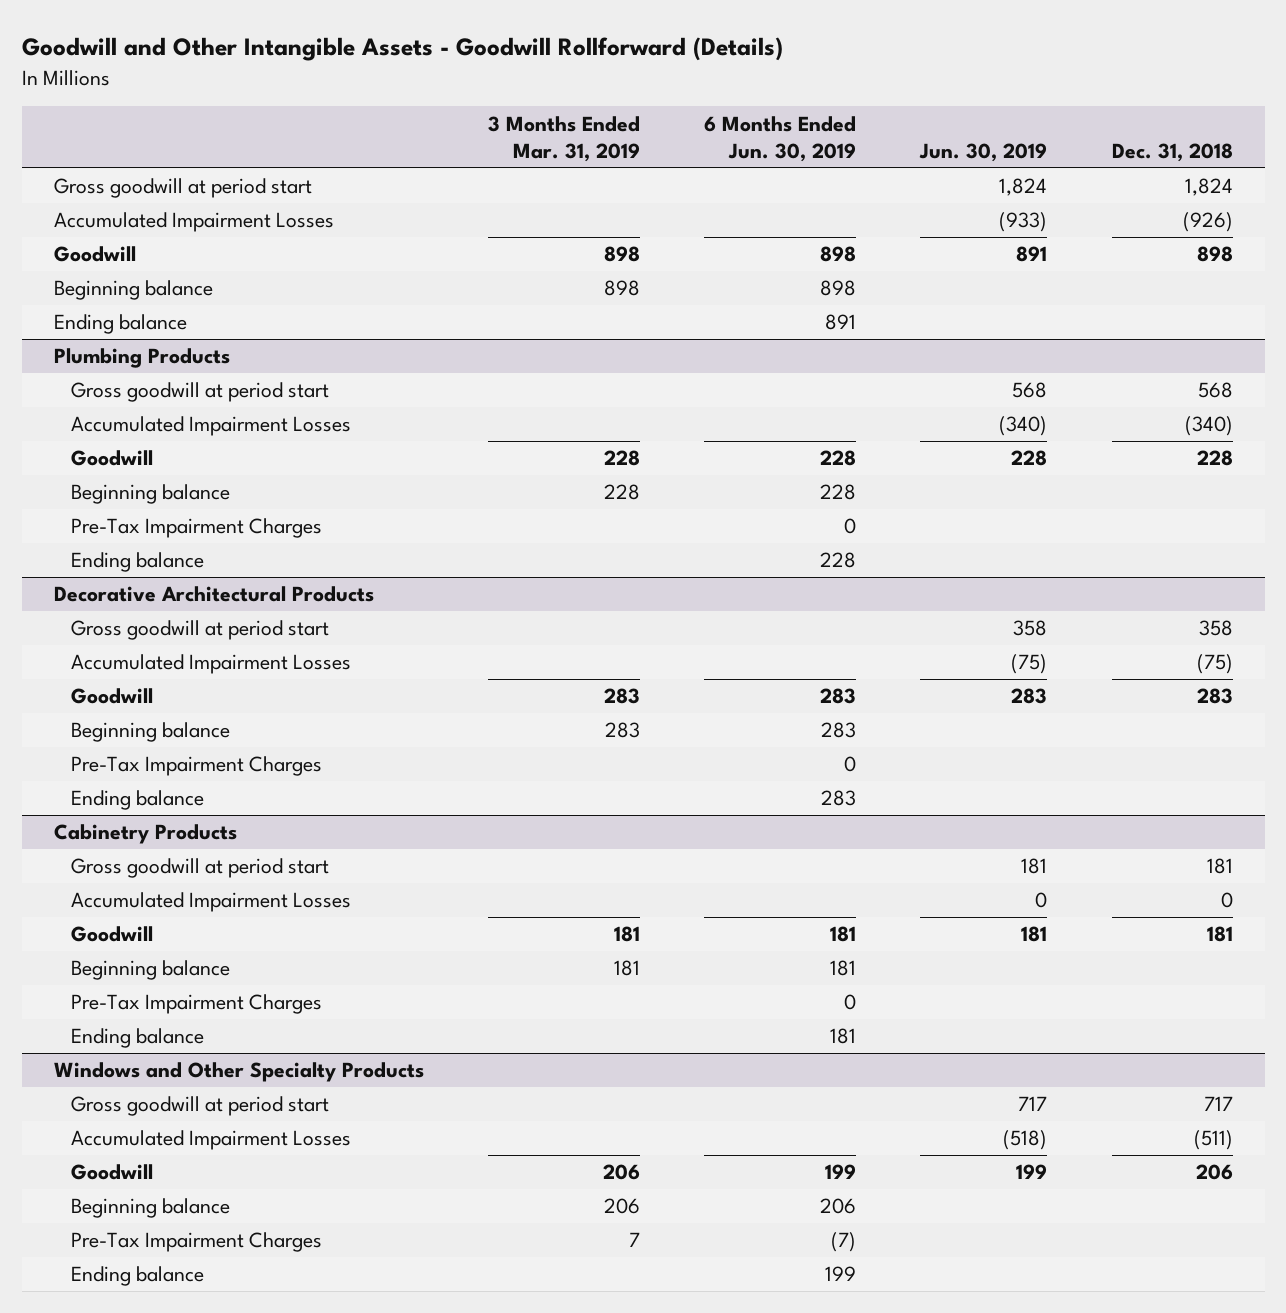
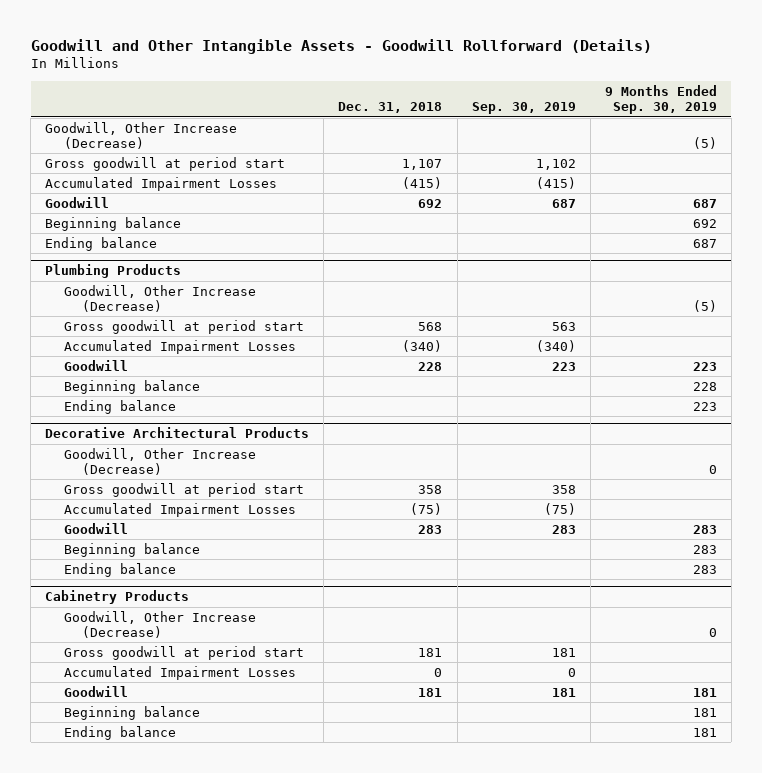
[487,115,640,162] 3 Months Ended Mar. 31, 2019 -> none
[704,115,857,162] 6 Months Ended Jun. 30, 2019 -> none
[919,142,1048,162] Jun. 30, 2019 -> none
none -> [471,102,576,115] Sep. 30, 2019
none -> [604,85,717,115] 9 Months Ended Sep. 30, 2019
none -> [45,121,238,149] Goodwill, Other Increase (Decrease)
[1184,178,1233,197] 1,824 -> [402,158,443,170] 1,107
[1182,212,1233,233] (926) -> [402,176,443,189] (415)
[1196,246,1233,263] 898 -> [418,198,443,208] 692
none -> [63,284,256,312] Goodwill, Other Increase (Decrease)
[70,518,322,539] Pre-Tax Impairment Charges -> none
none -> [63,447,256,475] Goodwill, Other Increase (Decrease)
[70,756,322,777] Pre-Tax Impairment Charges -> none
none -> [63,610,256,638] Goodwill, Other Increase (Decrease)
[70,994,322,1015] Pre-Tax Impairment Charges -> none
[53,1062,424,1083] Windows and Other Specialty Products -> none
[70,1096,329,1117] Gross goodwill at period start -> none
[70,1130,351,1151] Accumulated Impairment Losses -> none
[70,1164,153,1181] Goodwill -> none
[70,1198,230,1219] Beginning balance -> none
[70,1232,322,1253] Pre-Tax Impairment Charges -> none
[70,1266,204,1287] Ending balance -> none

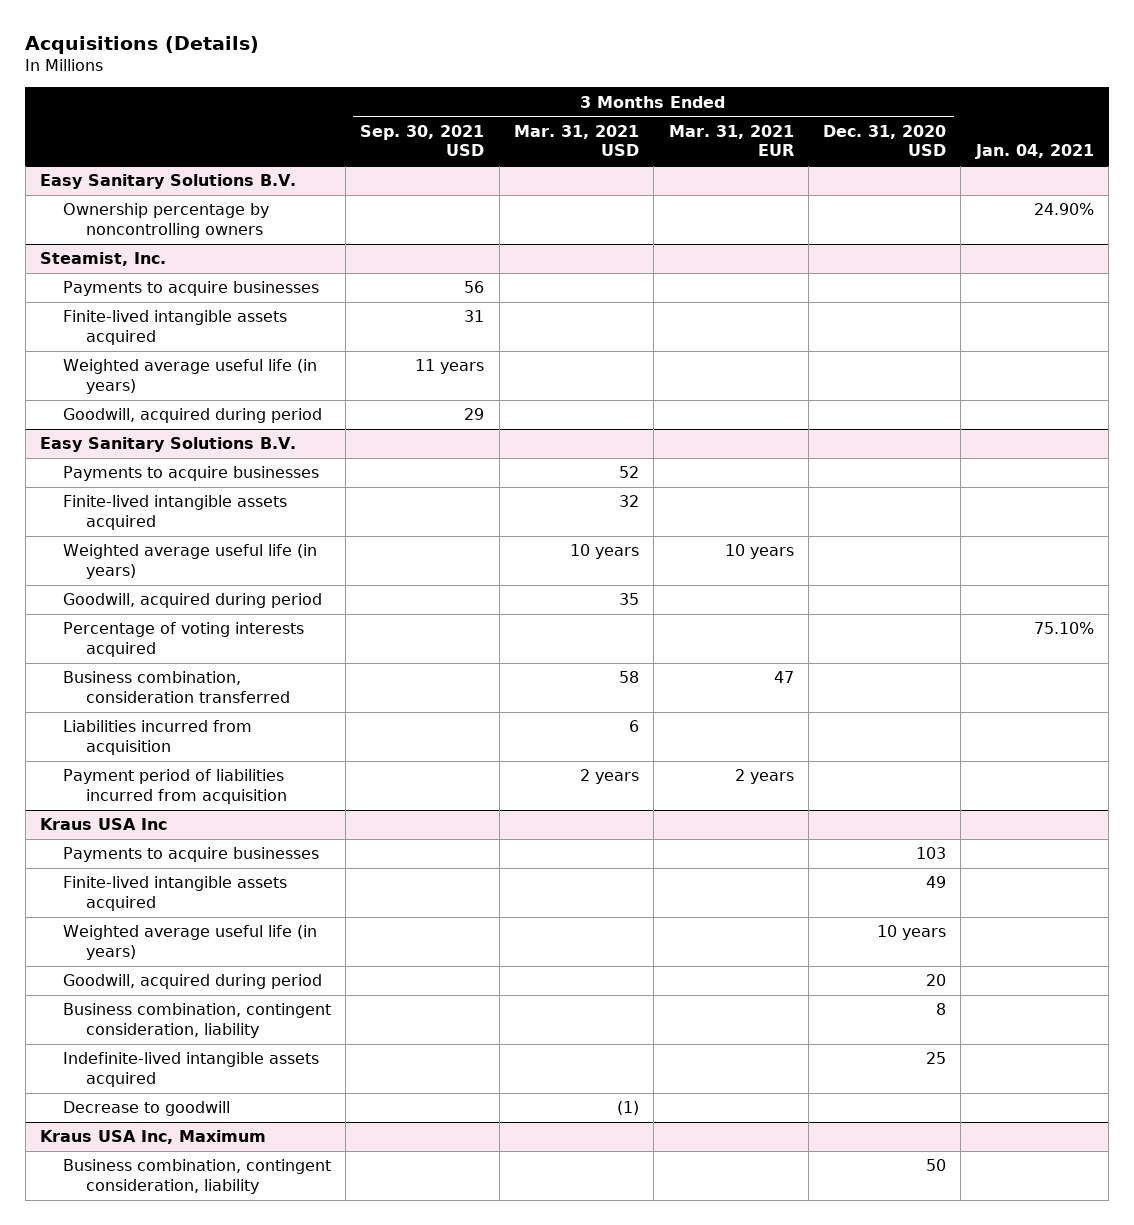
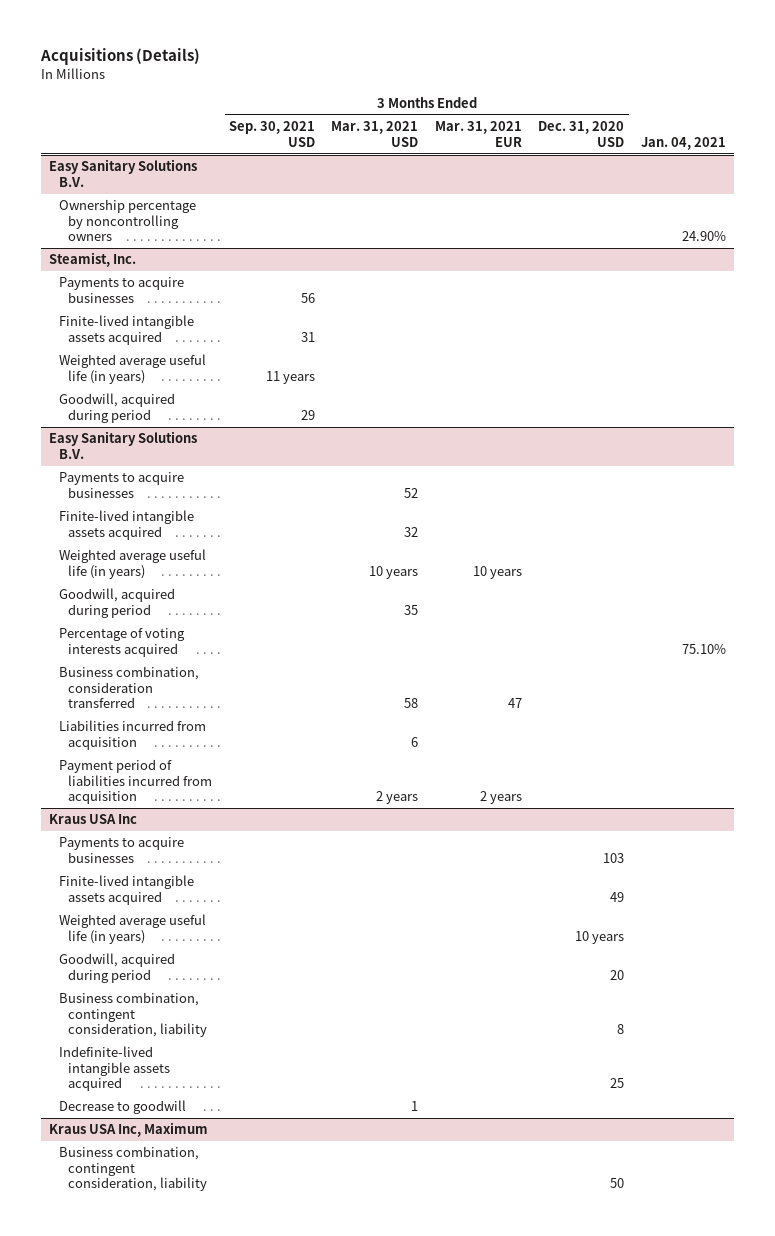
[616,1101,639,1116] (1) -> [411,1101,419,1112] 1

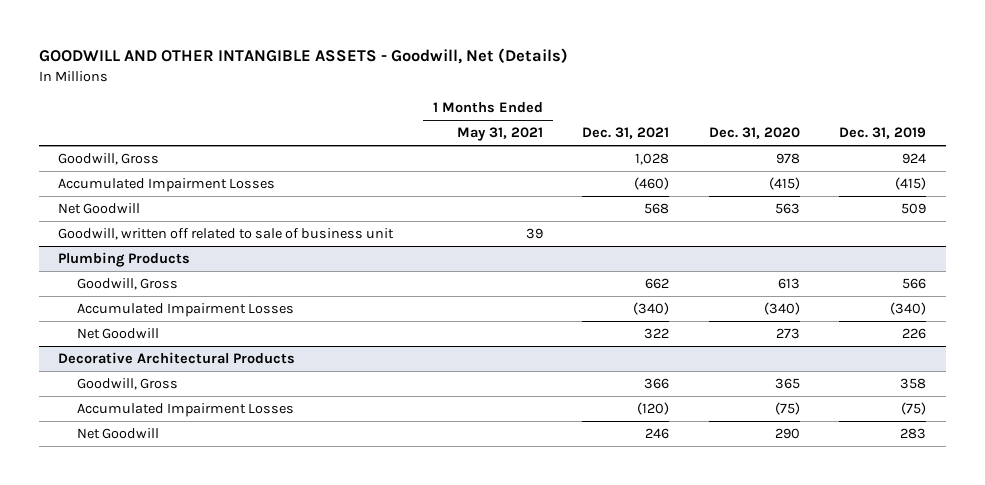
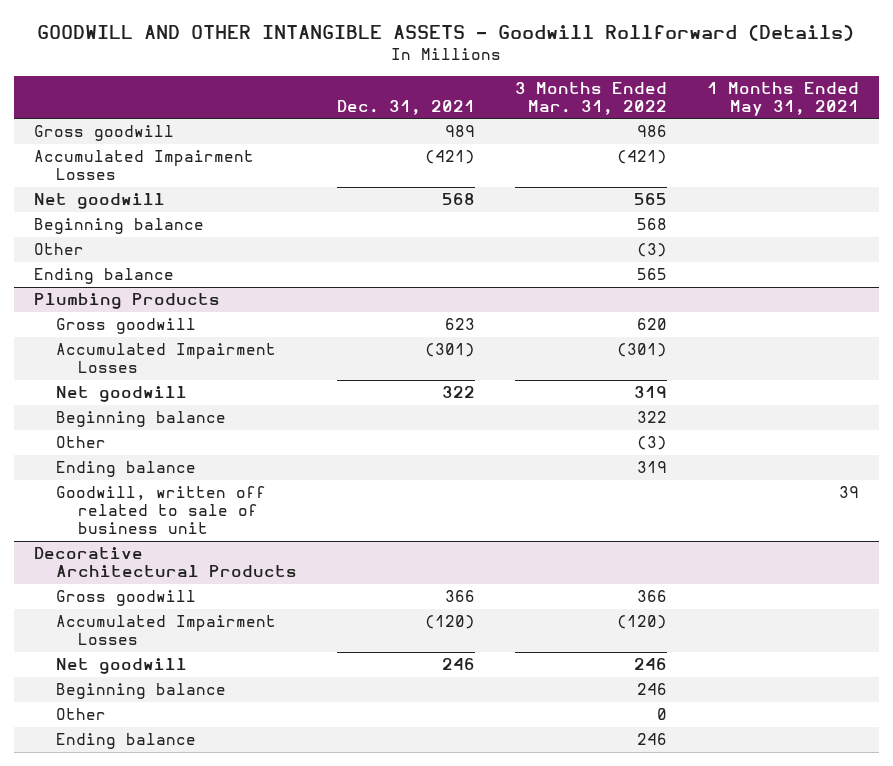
[38,48,568,65] GOODWILL AND OTHER INTANGIBLE ASSETS - Goodwill, Net (Details) -> [37,24,855,41] GOODWILL AND OTHER INTANGIBLE ASSETS - Goodwill Rollforward (Details)
[708,127,800,140] Dec. 31, 2020 -> none
[839,127,927,140] Dec. 31, 2019 -> none
none -> [514,81,667,115] 3 Months Ended Mar. 31, 2022
[58,228,395,241] Goodwill, written off related to sale of business unit -> none
[58,153,160,166] Goodwill, Gross -> [34,125,175,142] Gross goodwill
[635,153,670,166] 1,028 -> [444,125,475,138] 989
[634,177,670,191] (460) -> [424,150,475,165] (421)
[58,203,141,215] Net Goodwill -> [34,193,166,210] Net goodwill
none -> [34,218,205,235] Beginning balance
none -> [34,243,85,256] Other
none -> [34,268,175,285] Ending balance
[77,278,179,291] Goodwill, Gross -> [56,318,197,335] Gross goodwill
[645,278,670,290] 662 -> [444,318,475,331] 623
[633,302,670,316] (340) -> [424,343,475,358] (301)
[77,328,160,340] Net Goodwill -> [56,386,188,403] Net goodwill
none -> [56,411,227,428] Beginning balance
none -> [56,436,107,449] Other
none -> [56,461,197,478] Ending balance
none -> [56,486,267,535] Goodwill, written off related to sale of business unit
[77,378,179,391] Goodwill, Gross -> [56,590,197,607] Gross goodwill
[77,428,160,440] Net Goodwill -> [56,658,188,675] Net goodwill
none -> [56,683,227,700] Beginning balance
none -> [56,708,107,721] Other
none -> [56,733,197,750] Ending balance

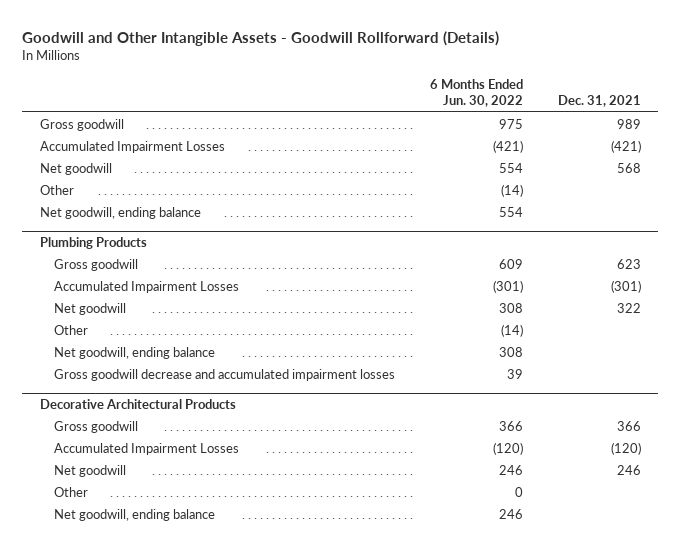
[37,24,855,41] GOODWILL AND OTHER INTANGIBLE ASSETS - Goodwill Rollforward (Details) -> [22,30,500,46] Goodwill and Other Intangible Assets - Goodwill Rollforward (Details)
[514,81,667,115] 3 Months Ended Mar. 31, 2022 -> none
[706,81,859,116] 1 Months Ended May 31, 2021 -> none
none -> [430,78,524,108] 6 Months Ended Jun. 30, 2022
[34,218,205,235] Beginning balance -> none
[34,268,175,285] Ending balance -> [39,206,201,219] Net goodwill, ending balance
[56,411,227,428] Beginning balance -> none
[56,461,197,478] Ending balance -> [54,346,216,359] Net goodwill, ending balance
[56,486,267,535] Goodwill, written off related to sale of business unit -> [54,368,396,381] Gross goodwill decrease and accumulated impairment losses
[56,683,227,700] Beginning balance -> none
[56,733,197,750] Ending balance -> [54,508,216,521] Net goodwill, ending balance

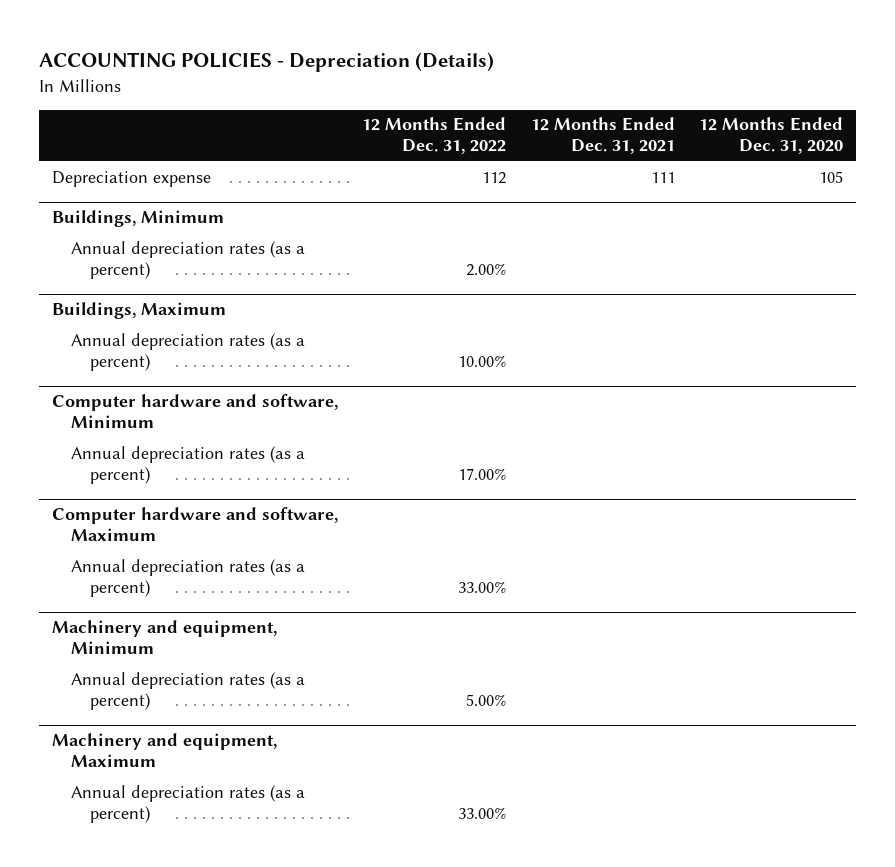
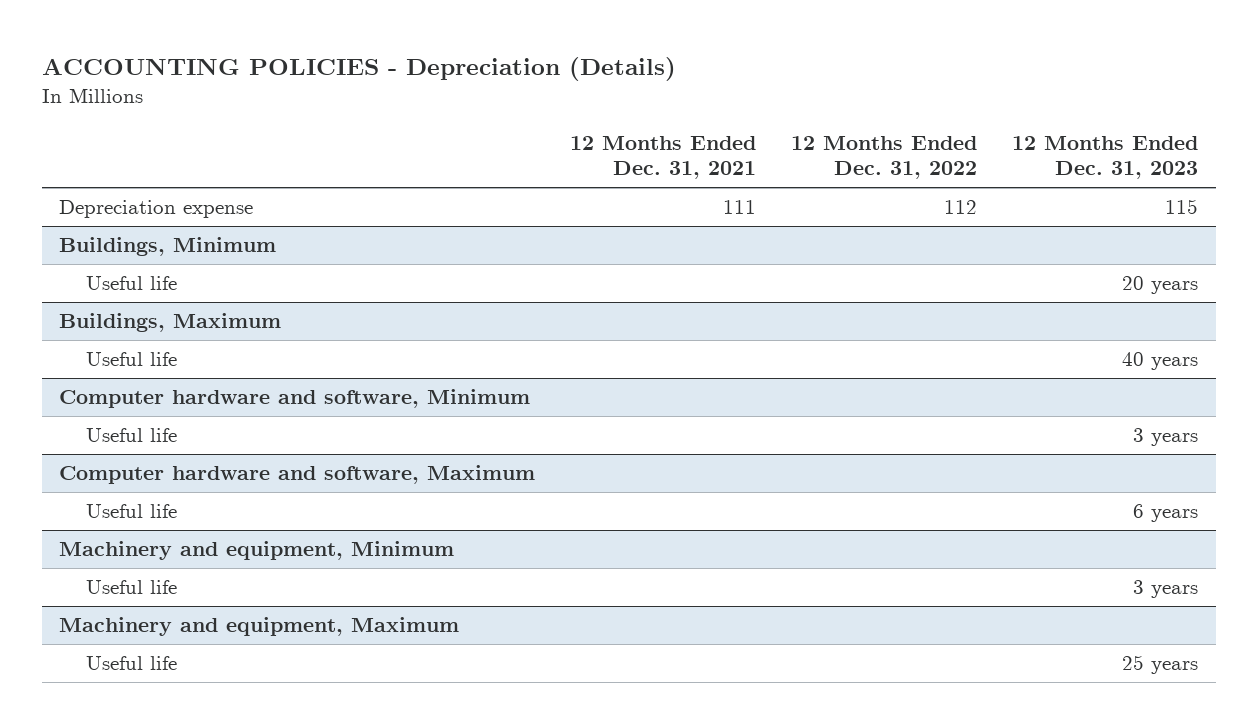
[699,117,844,155] 12 Months Ended Dec. 31, 2020 -> none
none -> [1012,136,1199,180] 12 Months Ended Dec. 31, 2023
[70,240,305,279] Annual depreciation rates (as a percent) -> none
none -> [85,276,177,291] Useful life
[70,332,305,371] Annual depreciation rates (as a percent) -> none
none -> [85,352,177,367] Useful life
[70,445,305,484] Annual depreciation rates (as a percent) -> none
none -> [85,428,177,443] Useful life
[70,558,305,597] Annual depreciation rates (as a percent) -> none
none -> [85,504,177,519] Useful life
[70,671,305,710] Annual depreciation rates (as a percent) -> none
none -> [85,580,177,595] Useful life
[70,784,305,823] Annual depreciation rates (as a percent) -> none
none -> [85,656,177,671] Useful life

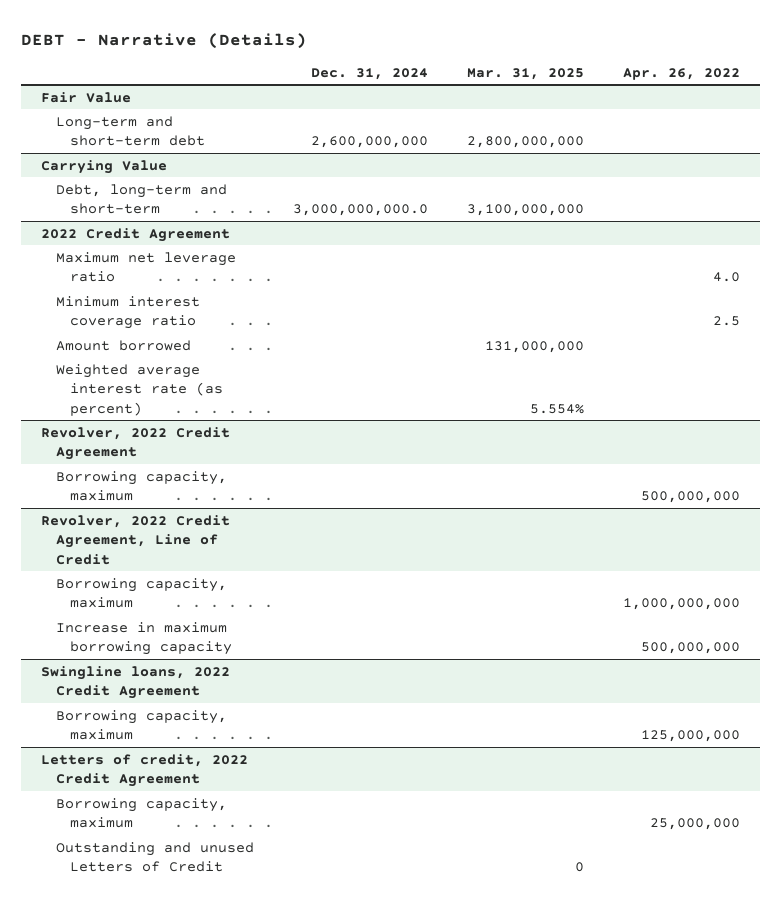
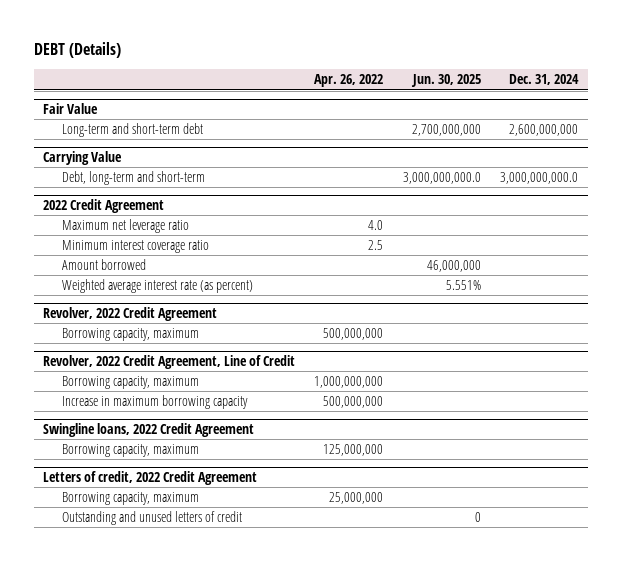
[21,33,308,50] DEBT - Narrative (Details) -> [33,42,121,59] DEBT (Details)
[467,67,585,80] Mar. 31, 2025 -> none
none -> [410,74,481,88] Jun. 30, 2025
[55,841,254,873] Outstanding and unused Letters of Credit -> [62,511,243,526] Outstanding and unused letters of credit

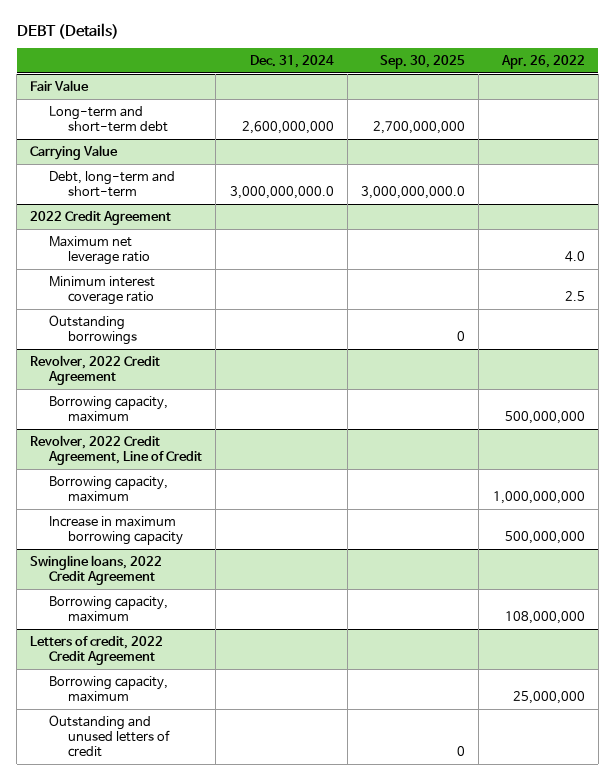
[410,74,481,88] Jun. 30, 2025 -> none
none -> [380,55,466,70] Sep. 30, 2025
[62,279,254,294] Weighted average interest rate (as percent) -> none
[62,259,147,271] Amount borrowed -> [49,314,137,345] Outstanding borrowings
[323,444,384,457] 125,000,000 -> [504,610,585,624] 108,000,000

